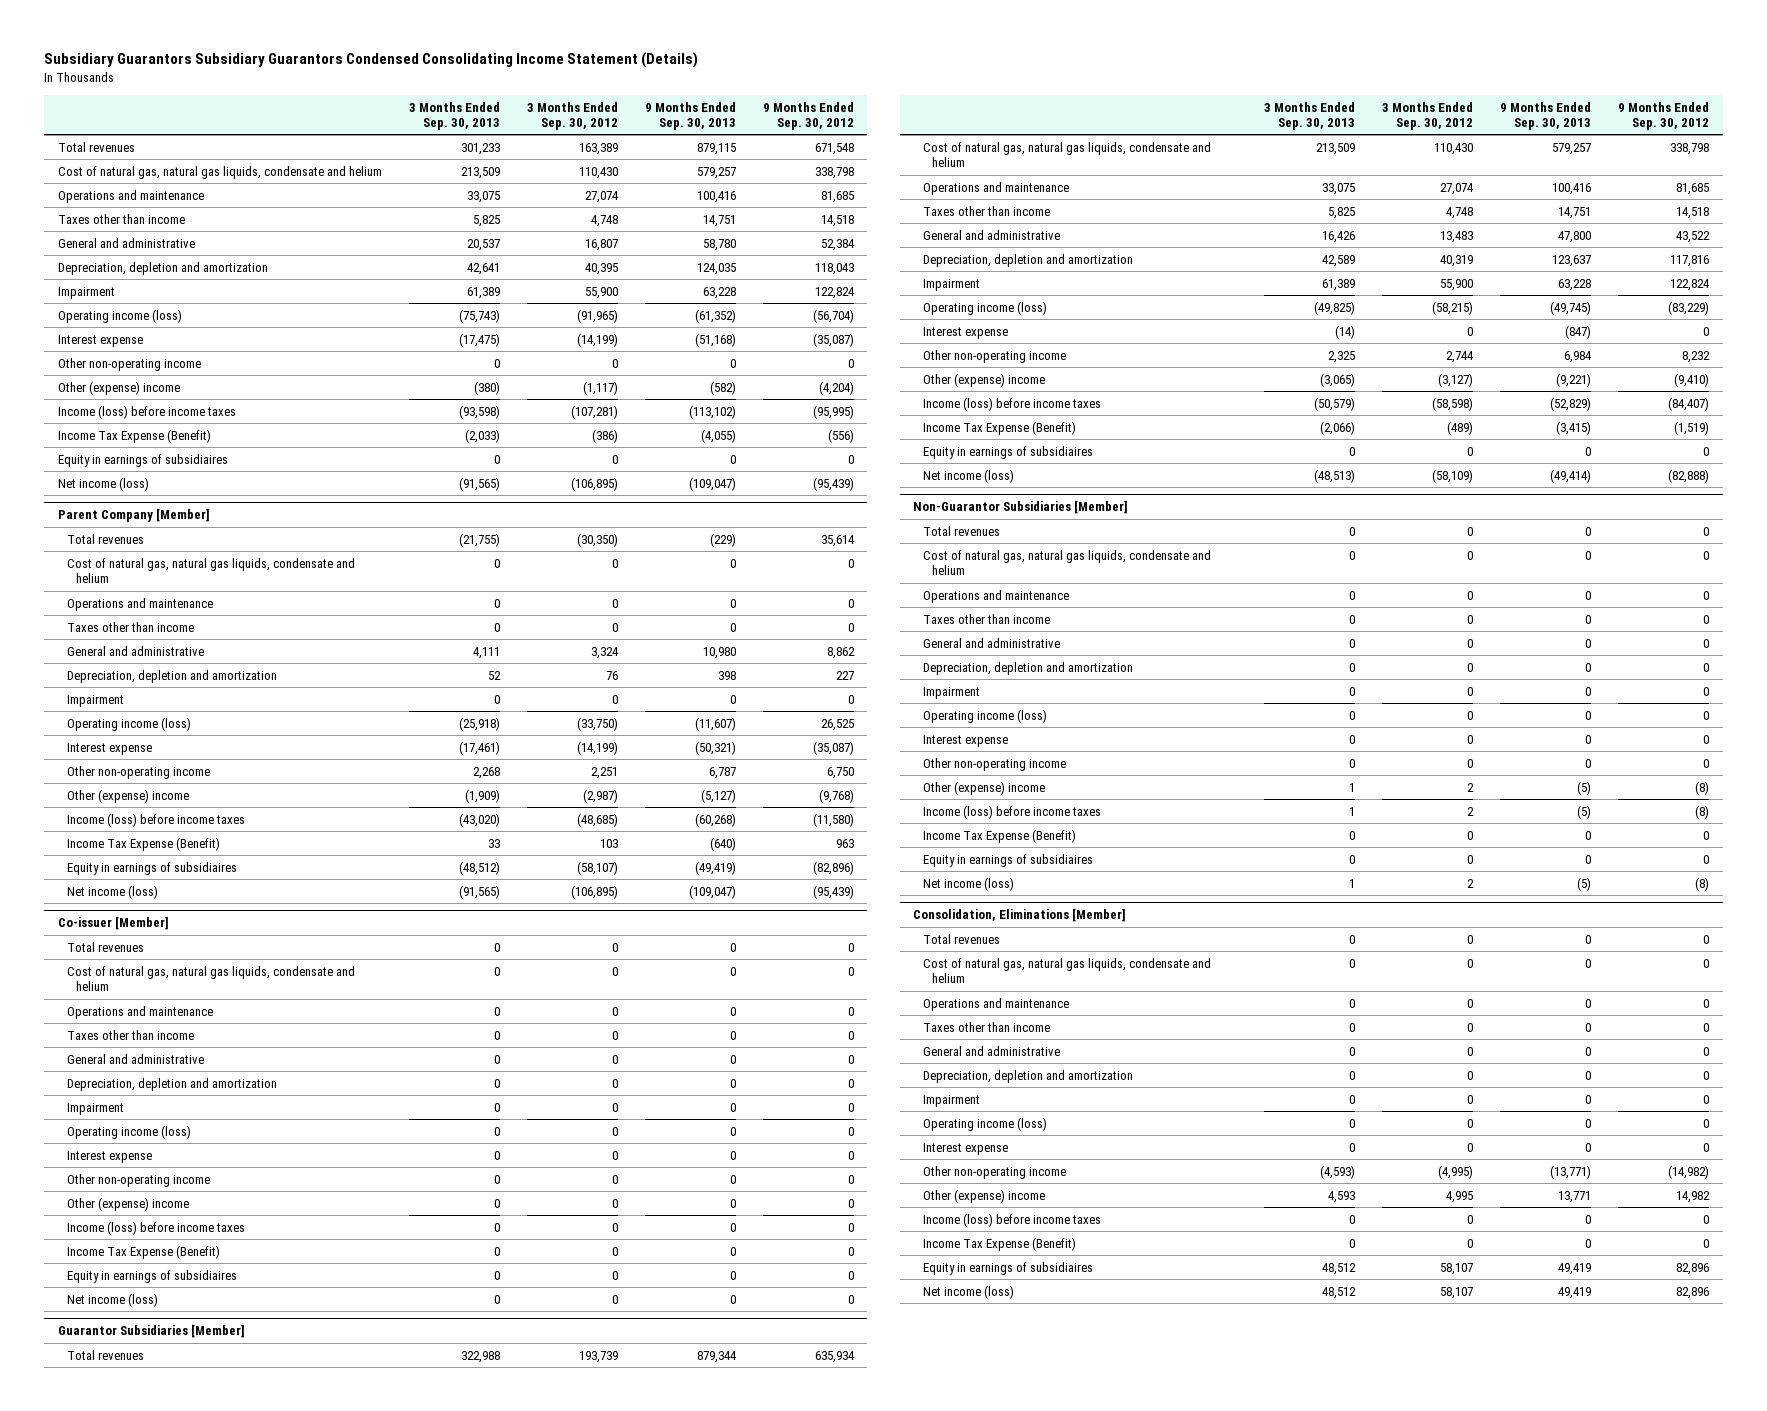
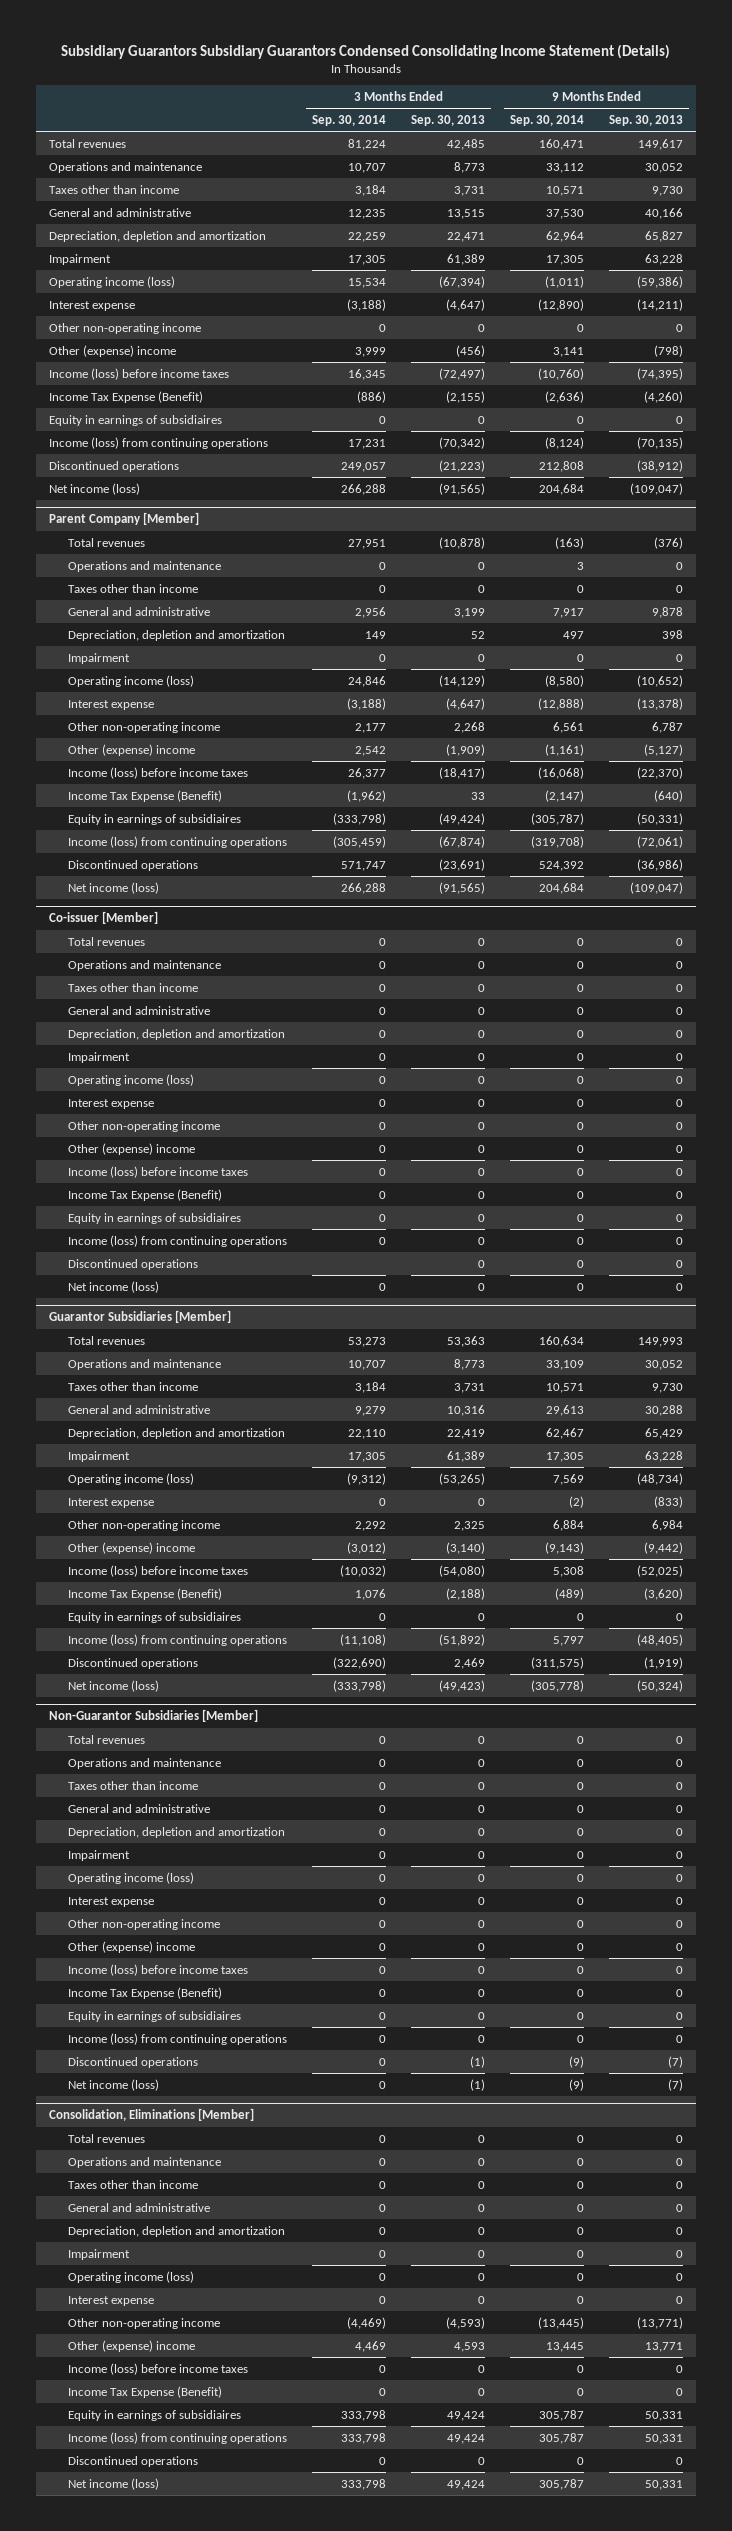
[526,101,618,131] 3 Months Ended Sep. 30, 2012 -> none
[762,101,854,131] 9 Months Ended Sep. 30, 2012 -> none
none -> [312,114,387,126] Sep. 30, 2014
none -> [510,114,585,126] Sep. 30, 2014
[57,165,382,179] Cost of natural gas, natural gas liquids, condensate and helium -> none
[460,142,500,155] 301,233 -> [447,138,486,150] 42,485
[696,142,736,155] 879,115 -> [638,138,684,150] 149,617
[466,190,500,203] 33,075 -> [454,161,486,173] 8,773
[696,190,736,203] 100,416 -> [645,162,684,173] 30,052
[472,214,500,227] 5,825 -> [454,185,486,196] 3,731
[702,214,736,227] 14,751 -> [652,185,684,196] 9,730
[466,238,500,251] 20,537 -> [447,208,486,219] 13,515
[702,238,736,251] 58,780 -> [645,207,684,219] 40,166
[466,262,500,275] 42,641 -> [447,231,486,242] 22,471
[696,262,736,275] 124,035 -> [645,230,684,242] 65,827
[458,308,500,323] (75,743) -> [439,275,486,288] (67,394)
[694,308,736,323] (61,352) -> [637,275,684,288] (59,386)
[458,332,500,347] (17,475) -> [446,298,486,311] (4,647)
[694,332,736,347] (51,168) -> [637,298,684,311] (14,211)
[473,380,500,395] (380) -> [456,344,486,357] (456)
[709,380,736,395] (582) -> [654,344,684,357] (798)
[458,404,500,419] (93,598) -> [439,367,486,380] (72,497)
[688,404,736,419] (113,102) -> [637,367,684,380] (74,395)
[464,428,500,443] (2,033) -> [446,390,486,403] (2,155)
[700,428,736,443] (4,055) -> [644,390,684,403] (4,260)
none -> [48,436,268,449] Income (loss) from continuing operations
none -> [48,460,179,472] Discontinued operations
[66,557,355,584] Cost of natural gas, natural gas liquids, condensate and helium -> none
[458,532,500,547] (21,755) -> [439,536,486,549] (10,878)
[709,532,736,547] (229) -> [654,536,684,549] (376)
[472,646,500,659] 4,111 -> [454,607,486,618] 3,199
[702,646,736,659] 10,980 -> [652,606,684,618] 9,878
[458,716,500,731] (25,918) -> [439,674,486,687] (14,129)
[694,716,736,731] (11,607) -> [637,674,684,687] (10,652)
[458,740,500,755] (17,461) -> [446,697,486,710] (4,647)
[694,740,736,755] (50,321) -> [637,697,684,710] (13,378)
[458,812,500,827] (43,020) -> [439,766,486,779] (18,417)
[694,812,736,827] (60,268) -> [637,766,684,779] (22,370)
[458,860,500,875] (48,512) -> [439,812,486,825] (49,424)
[694,860,736,875] (49,419) -> [637,812,684,825] (50,331)
none -> [68,835,288,848] Income (loss) from continuing operations
none -> [68,859,199,871] Discontinued operations
[66,965,355,992] Cost of natural gas, natural gas liquids, condensate and helium -> none
none -> [68,1234,288,1247] Income (loss) from continuing operations
none -> [68,1258,199,1270] Discontinued operations
[922,141,1211,168] Cost of natural gas, natural gas liquids, condensate and helium -> none
[460,1350,500,1363] 322,988 -> [447,1335,486,1347] 53,363
[696,1350,737,1363] 879,344 -> [638,1336,684,1347] 149,993
[1322,182,1356,195] 33,075 -> [454,1358,486,1370] 8,773
[1552,182,1592,195] 100,416 -> [645,1359,684,1370] 30,052
[1328,206,1356,219] 5,825 -> [454,1382,486,1393] 3,731
[1558,206,1592,219] 14,751 -> [652,1382,684,1393] 9,730
[1322,230,1356,243] 16,426 -> [447,1404,486,1416] 10,316
[1558,230,1592,243] 47,800 -> [645,1404,684,1416] 30,288
[1322,254,1356,267] 42,589 -> [447,1428,486,1439] 22,419
[1552,254,1592,267] 123,637 -> [645,1427,684,1439] 65,429
[1314,300,1356,315] (49,825) -> [439,1472,486,1485] (53,265)
[1550,300,1592,315] (49,745) -> [637,1472,684,1485] (48,734)
[1335,324,1356,339] (14) -> [478,1497,486,1506] 0
[1565,324,1592,339] (847) -> [654,1495,684,1508] (833)
[1320,372,1356,387] (3,065) -> [446,1541,486,1554] (3,140)
[1556,372,1592,387] (9,221) -> [644,1541,684,1554] (9,442)
[1314,396,1356,411] (50,579) -> [439,1564,486,1577] (54,080)
[1550,396,1592,411] (52,829) -> [637,1564,684,1577] (52,025)
[1320,420,1356,435] (2,066) -> [446,1587,486,1600] (2,188)
[1556,420,1592,435] (3,415) -> [644,1587,684,1600] (3,620)
none -> [68,1633,288,1646] Income (loss) from continuing operations
none -> [68,1657,199,1669] Discontinued operations
[1314,468,1356,483] (48,513) -> [439,1679,486,1692] (49,423)
[1550,468,1592,483] (49,414) -> [637,1679,684,1692] (50,324)
[922,549,1211,576] Cost of natural gas, natural gas liquids, condensate and helium -> none
[1349,782,1356,792] 1 -> [478,1942,486,1951] 0
[1577,780,1592,795] (5) -> [676,1942,684,1951] 0
[1349,806,1356,816] 1 -> [478,1965,486,1974] 0
[1577,804,1592,819] (5) -> [676,1965,684,1974] 0
none -> [68,2032,288,2045] Income (loss) from continuing operations
none -> [68,2056,199,2068] Discontinued operations
[1349,878,1356,888] 1 -> [470,2078,486,2091] (1)
[1577,876,1592,891] (5) -> [668,2078,684,2091] (7)
[922,957,1211,984] Cost of natural gas, natural gas liquids, condensate and helium -> none
[1322,1262,1357,1275] 48,512 -> [447,2410,486,2421] 49,424
[1558,1262,1592,1275] 49,419 -> [645,2410,684,2421] 50,331
none -> [68,2431,288,2444] Income (loss) from continuing operations
none -> [68,2455,199,2467] Discontinued operations
[1322,1286,1357,1299] 48,512 -> [447,2479,486,2490] 49,424
[1558,1286,1592,1299] 49,419 -> [645,2479,684,2490] 50,331

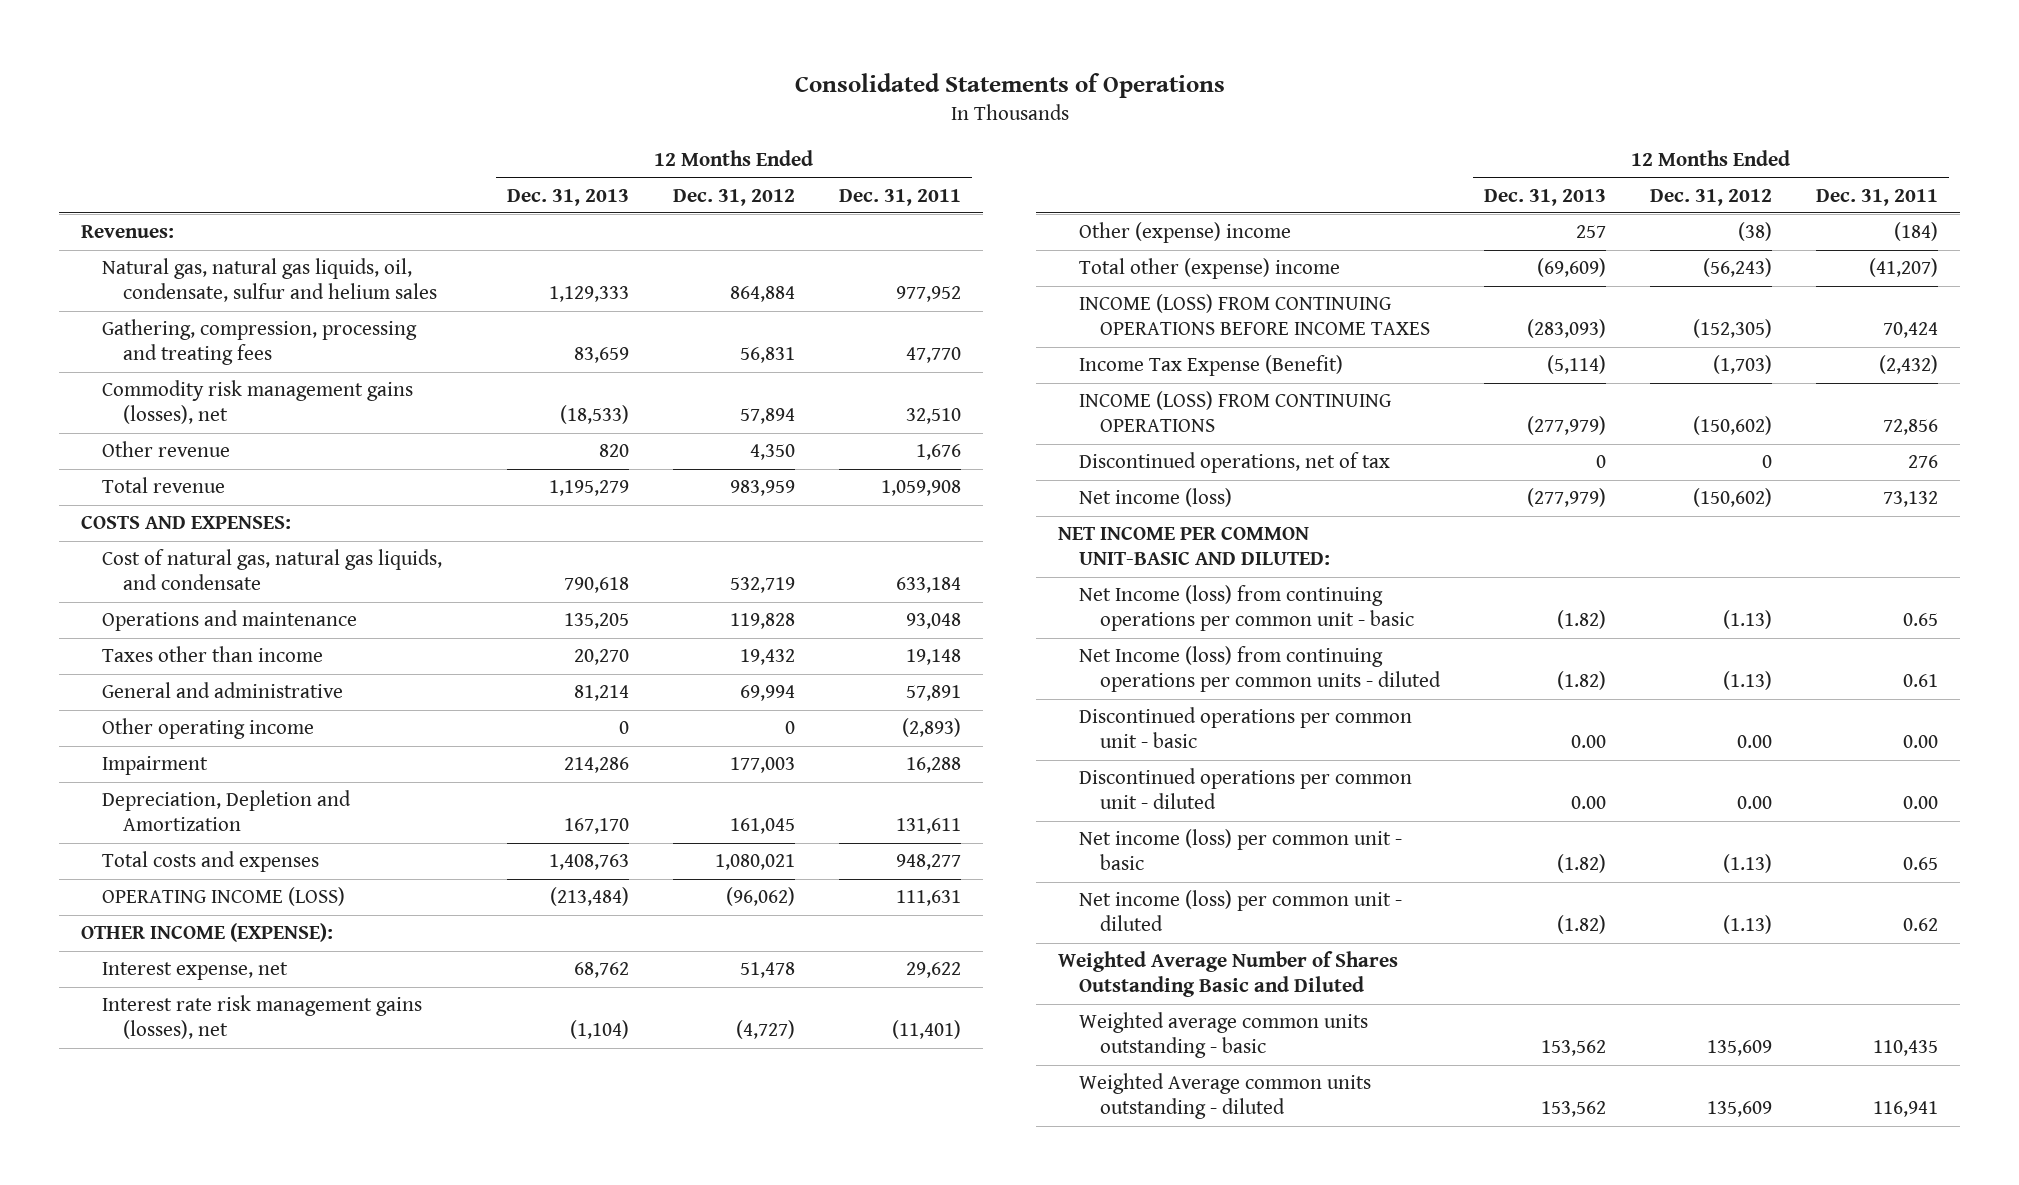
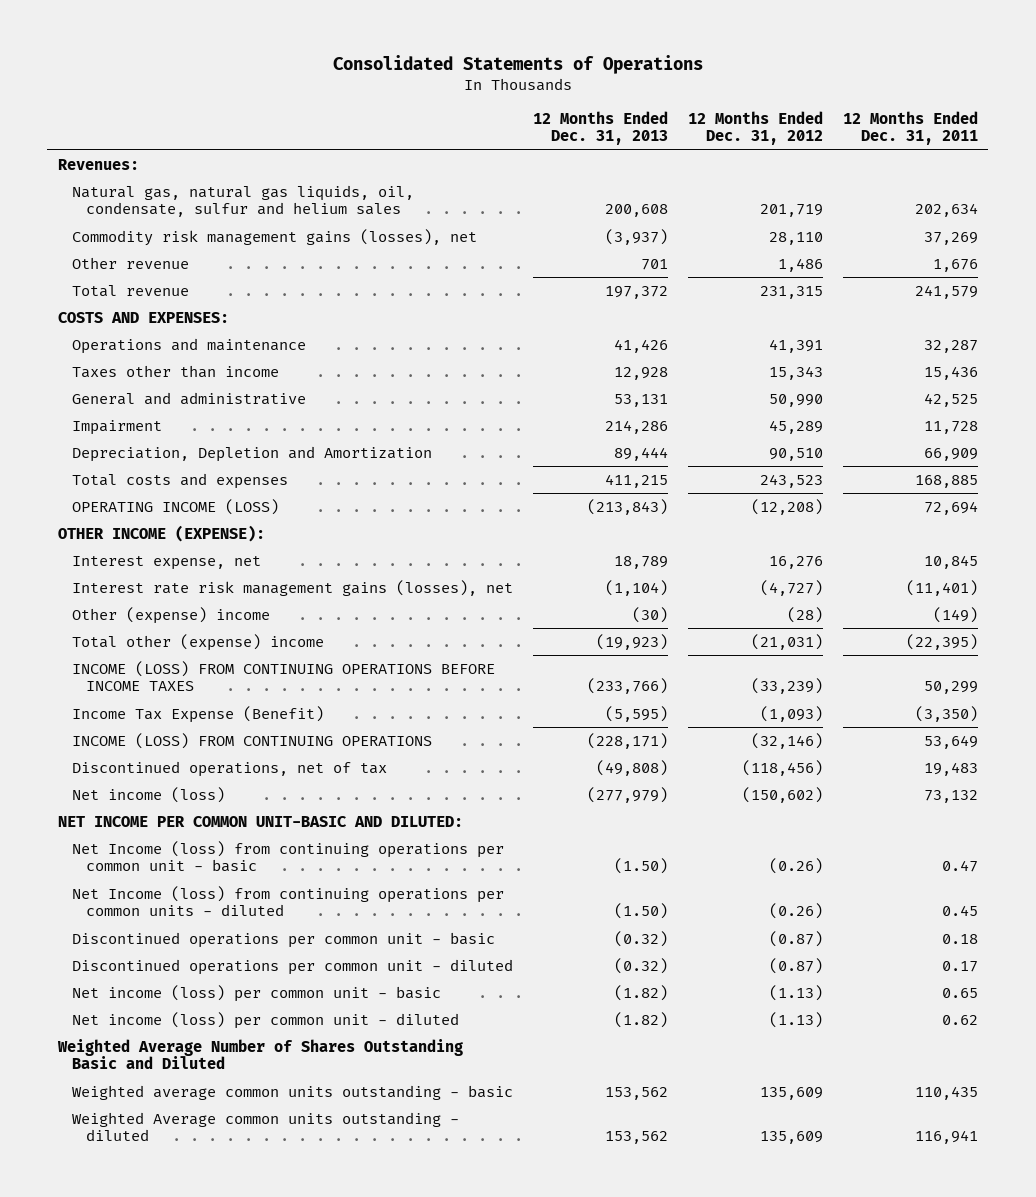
[101,319,417,366] Gathering, compression, processing and treating fees -> none
[548,286,629,303] 1,129,333 -> [604,204,668,218] 200,608
[729,286,795,303] 864,884 -> [760,204,824,218] 201,719
[896,286,962,303] 977,952 -> [915,203,979,218] 202,634
[559,405,629,425] (18,533) -> [604,228,668,245] (3,937)
[739,408,795,425] 57,894 -> [769,231,824,245] 28,110
[906,408,962,425] 32,510 -> [924,231,979,245] 37,269
[598,444,629,458] 820 -> [640,258,668,270] 701
[749,444,795,461] 4,350 -> [778,257,824,272] 1,486
[548,480,629,497] 1,195,279 -> [604,285,668,299] 197,372
[729,480,795,497] 983,959 -> [760,285,824,299] 231,315
[881,480,962,497] 1,059,908 -> [915,284,979,299] 241,579
[101,549,442,591] Cost of natural gas, natural gas liquids, and condensate -> none
[101,718,314,740] Other operating income -> none
[563,613,629,630] 135,205 -> [613,338,668,353] 41,426
[729,613,795,630] 119,828 -> [769,338,824,353] 41,391
[906,613,962,630] 93,048 -> [924,339,979,353] 32,287
[573,649,629,666] 20,270 -> [613,366,668,380] 12,928
[739,649,795,666] 19,432 -> [769,365,824,380] 15,343
[906,649,962,666] 19,148 -> [924,365,979,380] 15,436
[573,685,629,702] 81,214 -> [613,393,668,407] 53,131
[739,685,795,702] 69,994 -> [769,393,824,407] 50,990
[906,685,962,702] 57,891 -> [924,392,979,407] 42,525
[729,757,795,774] 177,003 -> [769,419,824,434] 45,289
[906,757,962,774] 16,288 -> [924,420,979,434] 11,728
[563,818,629,835] 167,170 -> [613,446,668,461] 89,444
[729,818,795,835] 161,045 -> [769,447,824,461] 90,510
[896,818,962,835] 131,611 -> [924,447,979,461] 66,909
[548,854,629,871] 1,408,763 -> [604,473,668,488] 411,215
[714,854,795,871] 1,080,021 -> [760,473,824,488] 243,523
[896,854,962,871] 948,277 -> [915,474,979,488] 168,885
[549,887,629,907] (213,484) -> [586,498,668,515] (213,843)
[725,887,795,907] (96,062) -> [751,498,824,515] (12,208)
[896,890,962,907] 111,631 -> [924,500,979,515] 72,694
[573,962,629,979] 68,762 -> [613,555,668,569] 18,789
[739,962,795,979] 51,478 -> [769,555,824,569] 16,276
[906,962,962,979] 29,622 -> [924,554,979,569] 10,845
[1576,225,1607,239] 257 -> [631,606,668,623] (30)
[1738,222,1773,242] (38) -> [787,606,824,623] (28)
[1894,222,1939,242] (184) -> [933,606,979,623] (149)
[1537,258,1607,278] (69,609) -> [595,633,668,650] (19,923)
[1703,258,1773,278] (56,243) -> [751,633,824,650] (21,031)
[1869,258,1939,278] (41,207) -> [906,633,979,650] (22,395)
[1527,319,1607,339] (283,093) -> [586,678,668,695] (233,766)
[1693,319,1773,339] (152,305) -> [751,678,824,695] (33,239)
[1883,322,1939,339] 70,424 -> [924,681,979,695] 50,299
[1547,355,1607,375] (5,114) -> [604,705,668,722] (5,595)
[1713,355,1773,375] (1,703) -> [760,705,824,722] (1,093)
[1879,355,1939,375] (2,432) -> [915,705,979,722] (3,350)
[1527,416,1607,436] (277,979) -> [586,732,668,749] (228,171)
[1693,416,1773,436] (150,602) -> [751,732,824,749] (32,146)
[1883,419,1939,436] 72,856 -> [924,734,979,749] 53,649
[1596,455,1607,469] 0 -> [595,759,668,776] (49,808)
[1762,455,1773,469] 0 -> [742,759,824,776] (118,456)
[1908,455,1939,469] 276 -> [924,761,979,776] 19,483
[1557,610,1607,630] (1.82) -> [613,858,668,875] (1.50)
[1723,610,1773,630] (1.13) -> [769,858,824,875] (0.26)
[1903,613,1939,627] 0.65 -> [942,860,979,873] 0.47
[1557,671,1607,691] (1.82) -> [613,903,668,920] (1.50)
[1723,671,1773,691] (1.13) -> [769,903,824,920] (0.26)
[1903,674,1939,688] 0.61 -> [942,905,979,917] 0.45
[1571,735,1607,749] 0.00 -> [613,930,668,947] (0.32)
[1737,735,1773,749] 0.00 -> [769,930,824,947] (0.87)
[1903,735,1939,749] 0.00 -> [942,933,979,944] 0.18
[1571,796,1607,810] 0.00 -> [613,957,668,974] (0.32)
[1737,796,1773,810] 0.00 -> [769,957,824,974] (0.87)
[1903,796,1939,810] 0.00 -> [942,960,979,972] 0.17

